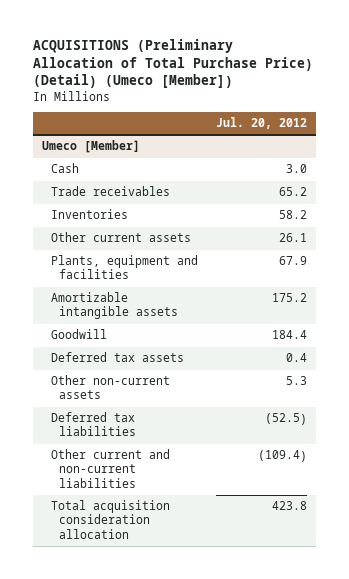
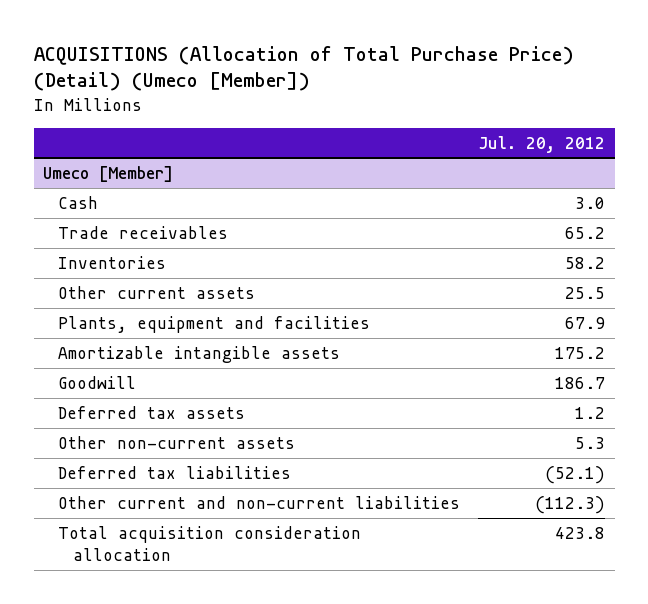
[32,39,313,89] ACQUISITIONS (Preliminary Allocation of Total Purchase Price) (Detail) (Umeco [Member]) -> [33,45,574,92] ACQUISITIONS (Allocation of Total Purchase Price) (Detail) (Umeco [Member])
[279,233,308,243] 26.1 -> [565,286,606,299] 25.5
[272,330,308,340] 184.4 -> [555,376,606,389] 186.7
[286,353,308,363] 0.4 -> [575,406,606,419] 1.2
[265,413,308,426] (52.5) -> [545,465,606,484] (52.1)
[258,450,308,463] (109.4) -> [535,495,606,514] (112.3)

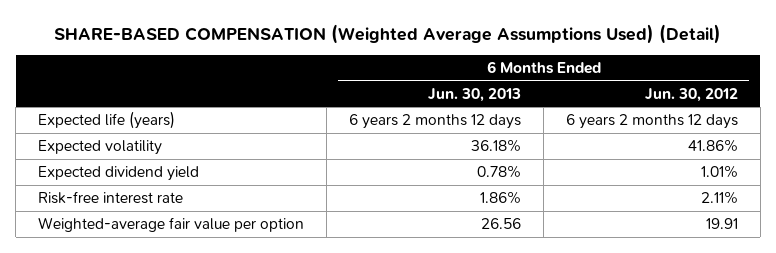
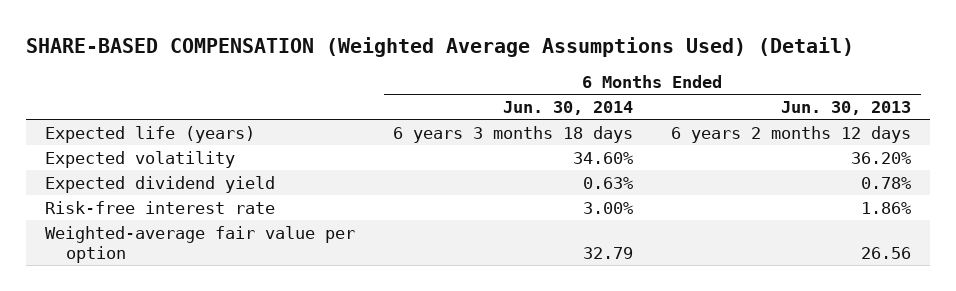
[645,87,739,102] Jun. 30, 2012 -> none
none -> [503,100,634,115] Jun. 30, 2014
[471,138,522,152] 36.18% -> [851,151,912,164] 36.20%

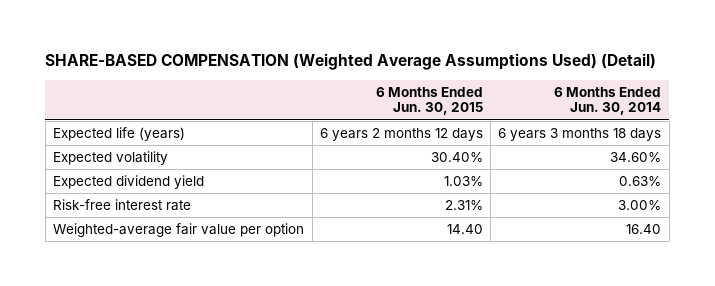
[781,100,912,115] Jun. 30, 2013 -> none
none -> [375,86,483,116] 6 Months Ended Jun. 30, 2015
[583,246,634,259] 32.79 -> [626,224,662,235] 16.40

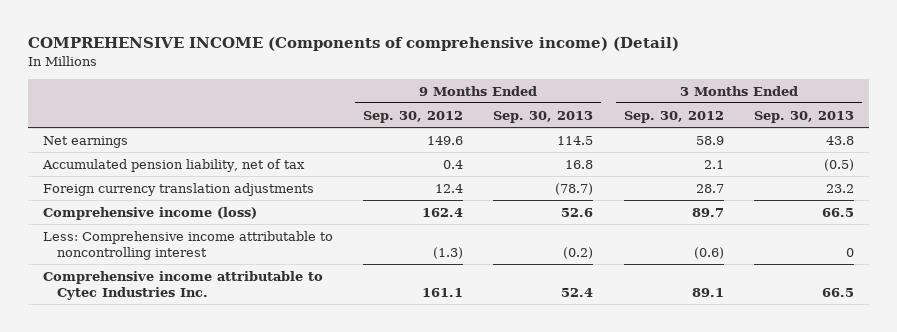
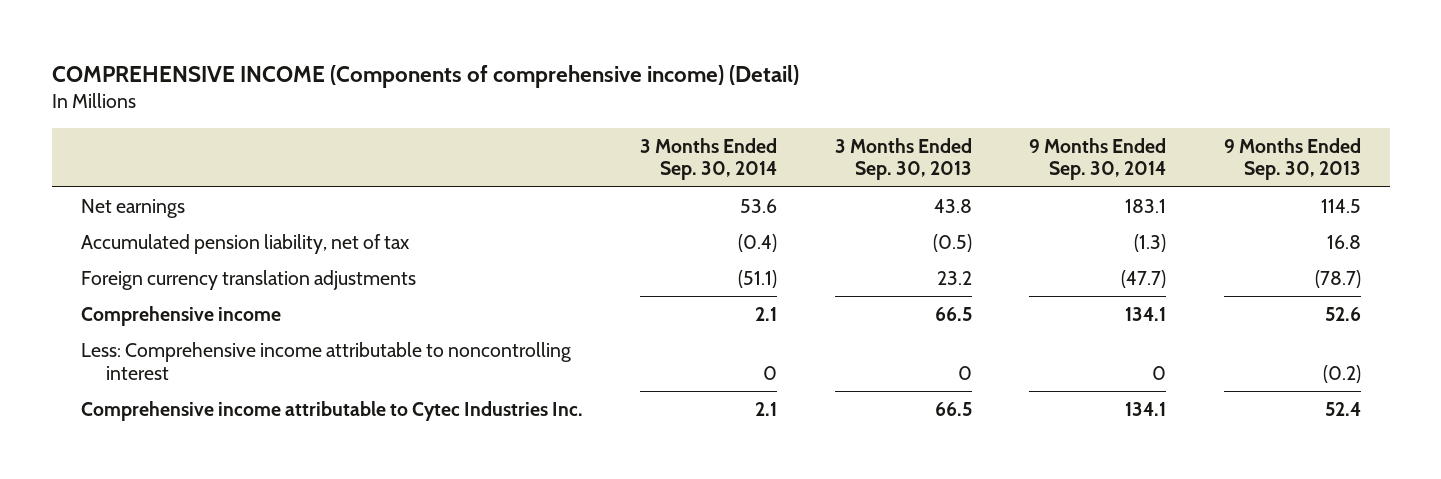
[363,110,464,123] Sep. 30, 2012 -> none
[623,110,724,123] Sep. 30, 2012 -> none
none -> [640,137,778,181] 3 Months Ended Sep. 30, 2014
none -> [1029,137,1167,181] 9 Months Ended Sep. 30, 2014
[42,206,257,220] Comprehensive income (loss) -> [80,305,281,326] Comprehensive income

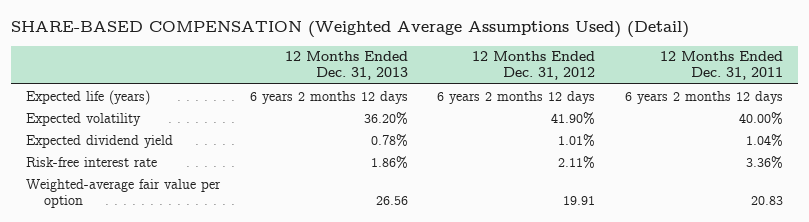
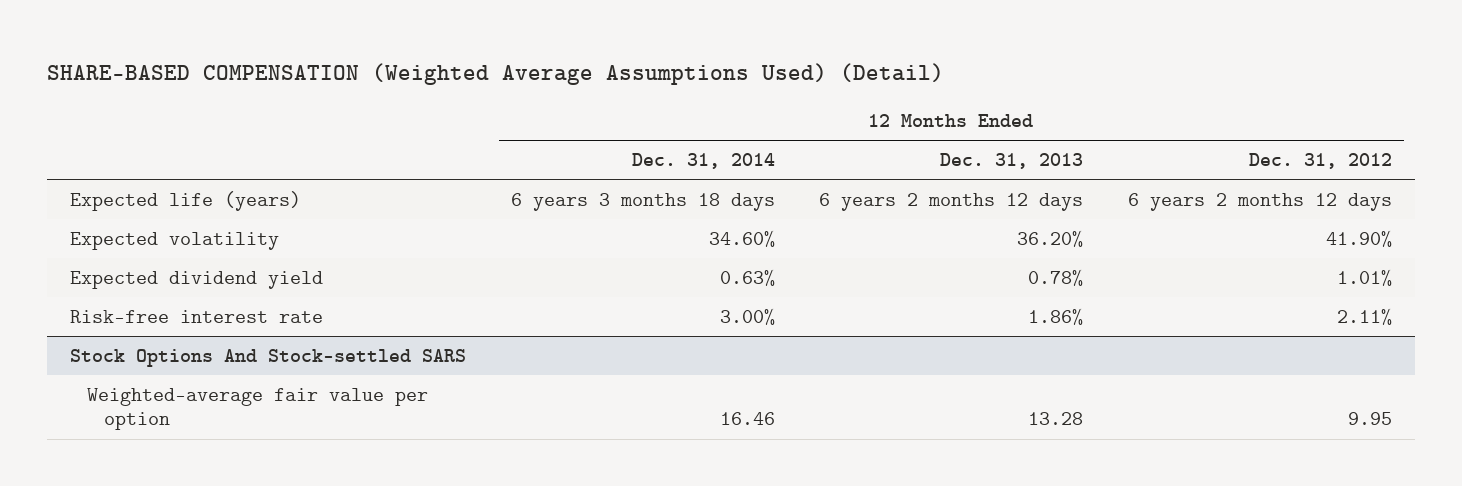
[660,51,784,81] 12 Months Ended Dec. 31, 2011 -> none
none -> [631,153,775,170] Dec. 31, 2014
none -> [69,349,466,368] Stock Options And Stock-settled SARS
[375,195,408,205] 26.56 -> [1028,412,1084,426] 13.28
[563,195,596,205] 19.91 -> [1348,412,1393,426] 9.95

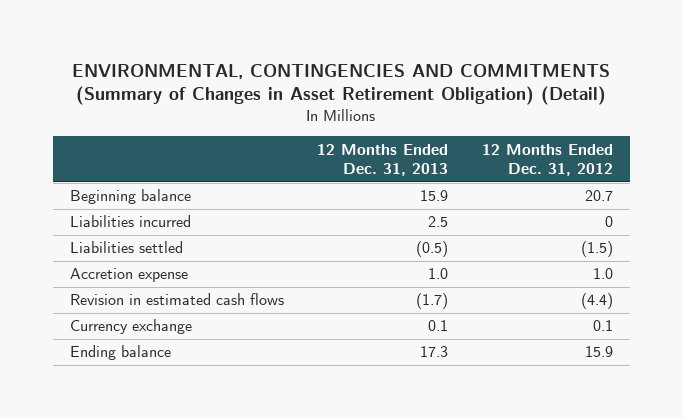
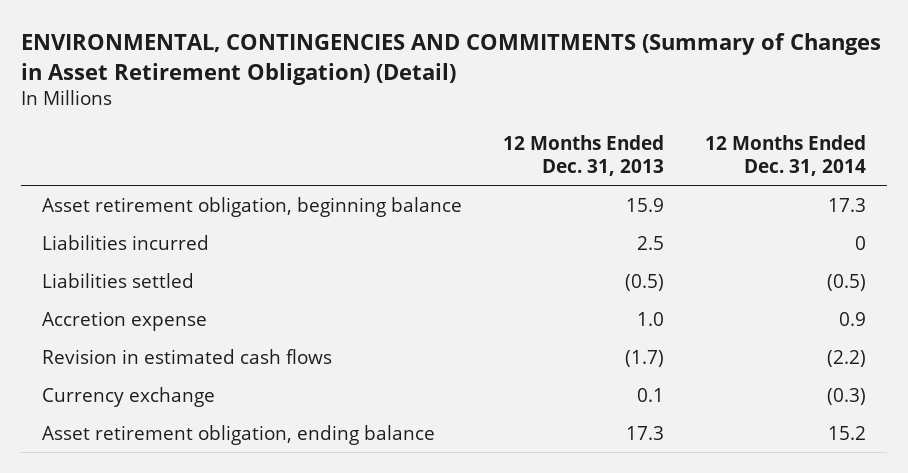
[481,143,613,177] 12 Months Ended Dec. 31, 2012 -> none
none -> [705,134,867,177] 12 Months Ended Dec. 31, 2014
[69,189,191,205] Beginning balance -> [41,196,462,217] Asset retirement obligation, beginning balance
[69,345,171,361] Ending balance -> [41,424,435,445] Asset retirement obligation, ending balance

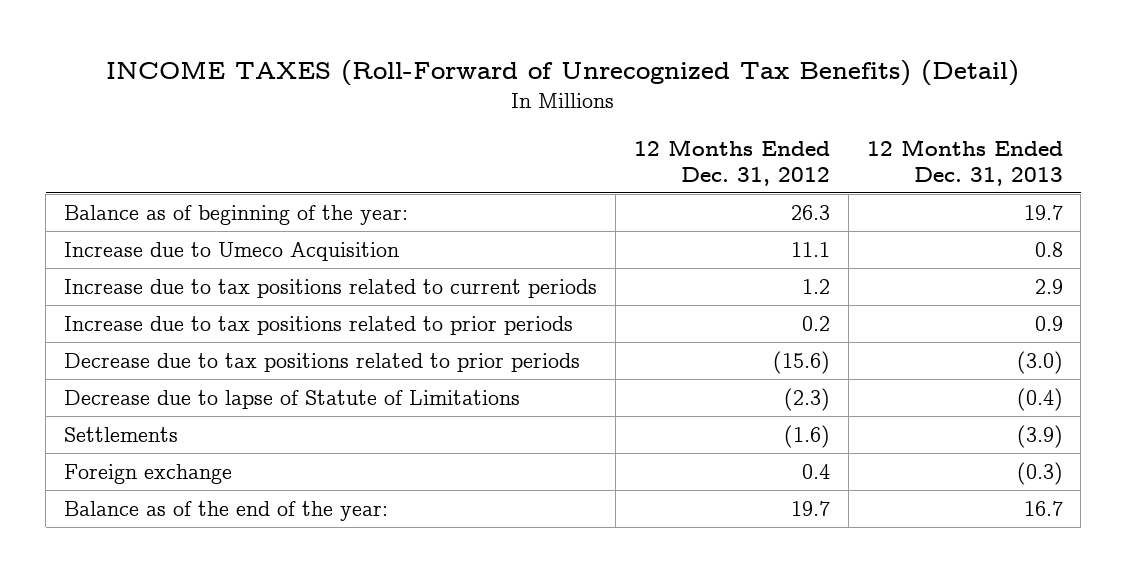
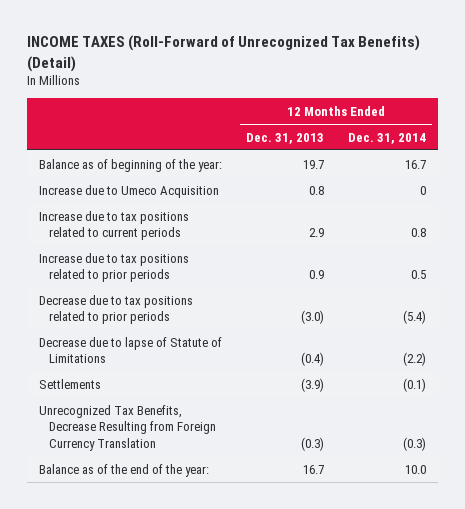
[633,138,830,186] 12 Months Ended Dec. 31, 2012 -> none
none -> [347,132,426,144] Dec. 31, 2014
[64,463,233,484] Foreign exchange -> none
none -> [39,404,216,451] Unrecognized Tax Benefits, Decrease Resulting from Foreign Currency Translation

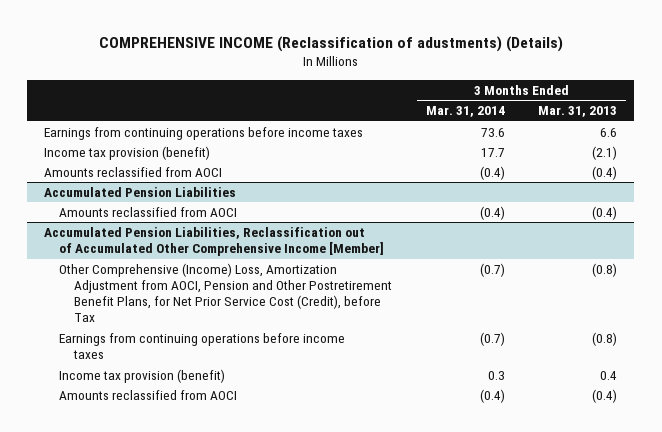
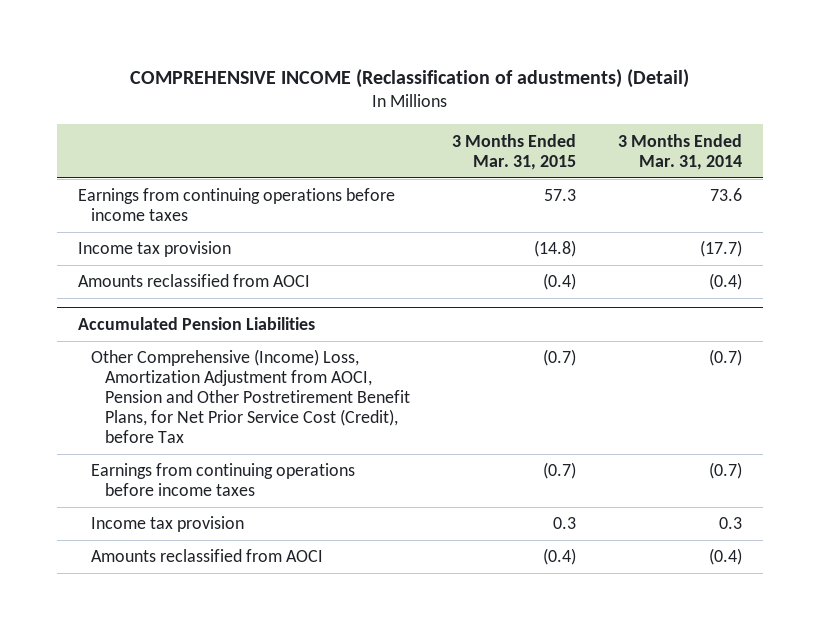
[98,36,563,53] COMPREHENSIVE INCOME (Reclassification of adustments) (Details) -> [129,68,689,88] COMPREHENSIVE INCOME (Reclassification of adustments) (Detail)
[538,106,618,118] Mar. 31, 2013 -> none
none -> [451,133,576,170] 3 Months Ended Mar. 31, 2015
[44,145,211,160] Income tax provision (benefit) -> [77,241,231,258] Income tax provision
[480,147,505,157] 17.7 -> [699,240,742,258] (17.7)
[59,206,238,217] Amounts reclassified from AOCI -> none
[44,226,385,257] Accumulated Pension Liabilities, Reclassification out of Accumulated Other Comprehensive Income [Member] -> none
[59,368,226,383] Income tax provision (benefit) -> [91,516,245,533] Income tax provision

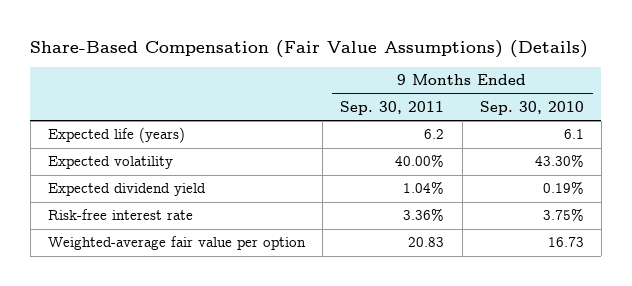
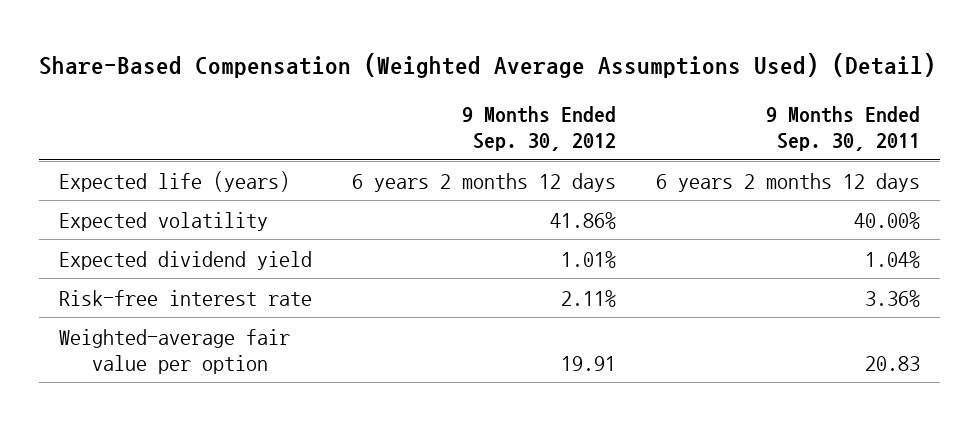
[30,39,589,58] Share-Based Compensation (Fair Value Assumptions) (Details) -> [39,52,937,78] Share-Based Compensation (Weighted Average Assumptions Used) (Detail)
[479,100,584,115] Sep. 30, 2010 -> none
none -> [461,106,616,152] 9 Months Ended Sep. 30, 2012
[424,129,445,140] 6.2 -> [655,172,920,192] 6 years 2 months 12 days

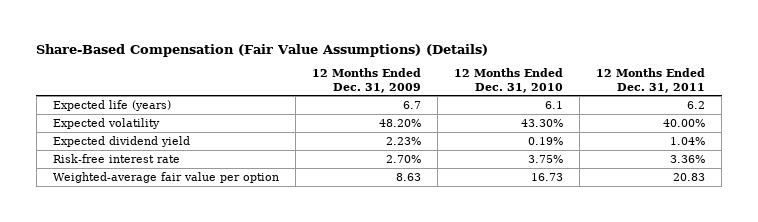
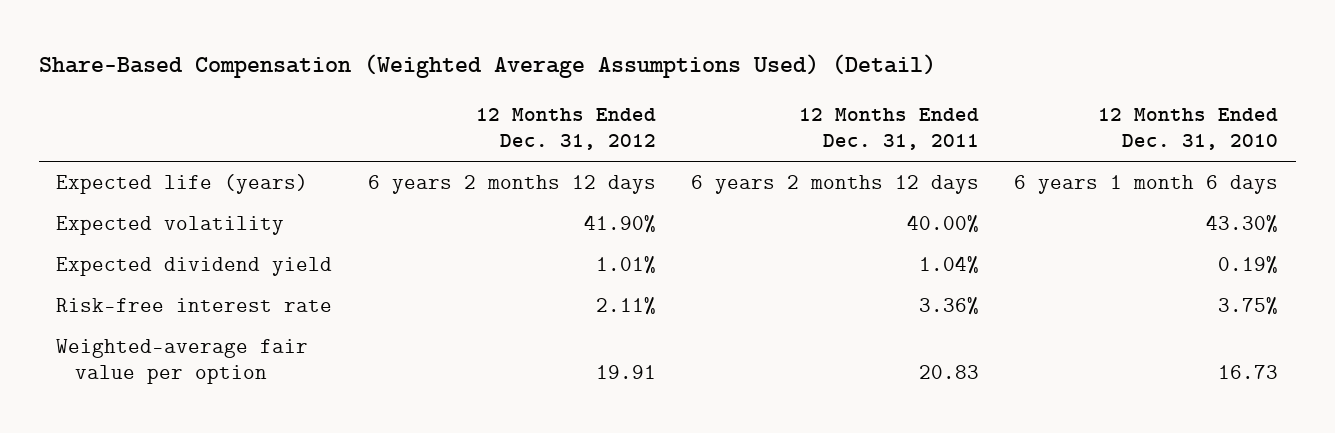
[36,43,489,57] Share-Based Compensation (Fair Value Assumptions) (Details) -> [38,54,936,79] Share-Based Compensation (Weighted Average Assumptions Used) (Detail)
[312,68,422,93] 12 Months Ended Dec. 31, 2009 -> none
none -> [475,108,656,151] 12 Months Ended Dec. 31, 2012
[545,100,564,109] 6.1 -> [1014,175,1279,195] 6 years 1 month 6 days
[687,100,706,109] 6.2 -> [690,175,979,195] 6 years 2 months 12 days

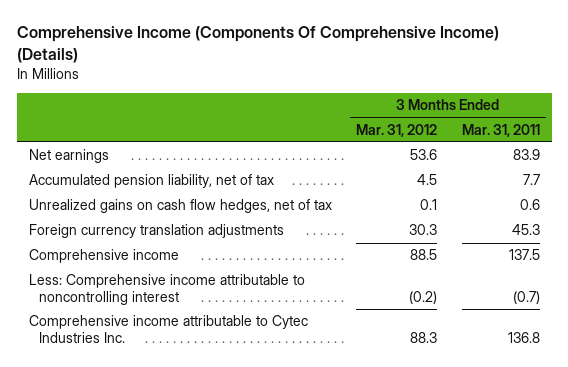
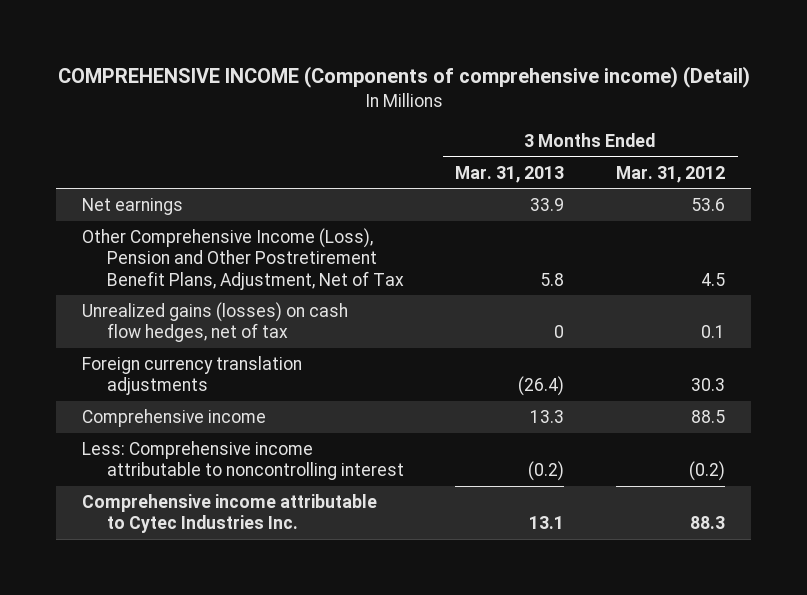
[16,26,499,63] Comprehensive Income (Components Of Comprehensive Income) (Details) -> [57,66,750,89] COMPREHENSIVE INCOME (Components of comprehensive income) (Detail)
[461,123,540,137] Mar. 31, 2011 -> none
none -> [455,165,565,183] Mar. 31, 2013
[28,174,274,189] Accumulated pension liability, net of tax -> none
none -> [81,228,404,290] Other Comprehensive Income (Loss), Pension and Other Postretirement Benefit Plans, Adjustment, Net of Tax
[28,199,332,214] Unrealized gains on cash flow hedges, net of tax -> [81,302,348,343] Unrealized gains (losses) on cash flow hedges, net of tax

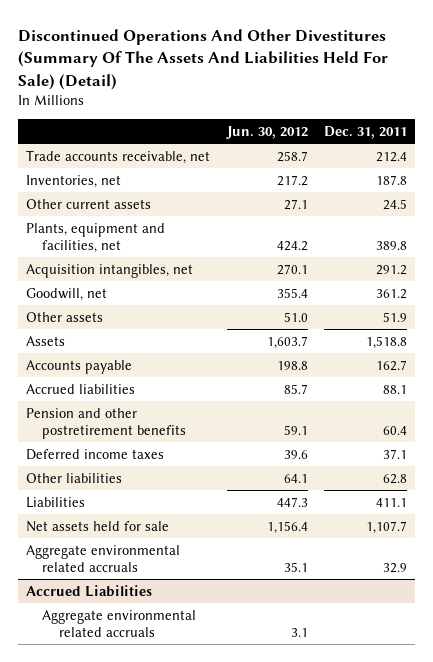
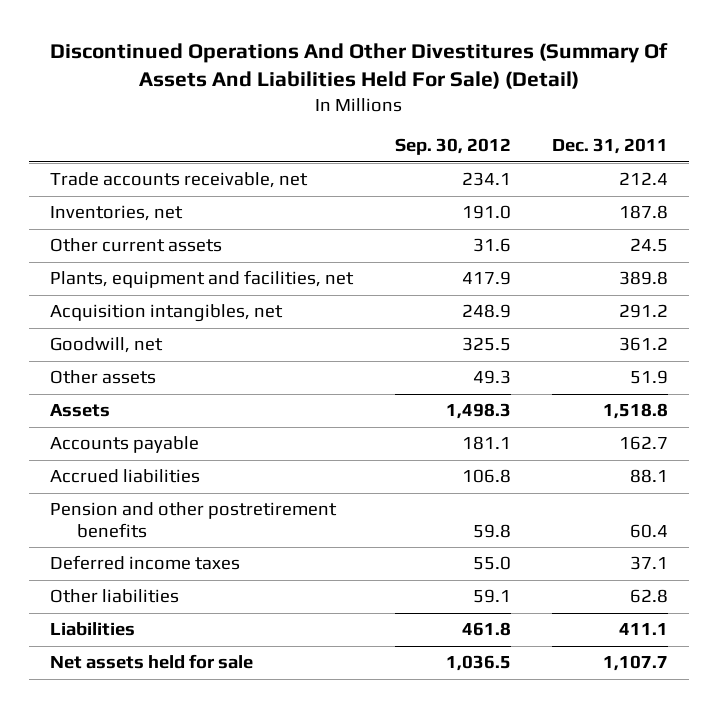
[18,28,389,90] Discontinued Operations And Other Divestitures (Summary Of The Assets And Liabilities Held For Sale) (Detail) -> [50,42,669,89] Discontinued Operations And Other Divestitures (Summary Of Assets And Liabilities Held For Sale) (Detail)
[225,125,308,139] Jun. 30, 2012 -> none
none -> [394,138,511,156] Sep. 30, 2012
[26,544,181,572] Aggregate environmental related accruals -> none
[26,584,153,597] Accrued Liabilities -> none
[42,609,197,637] Aggregate environmental related accruals -> none

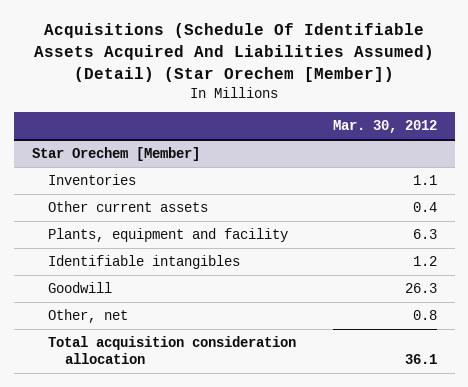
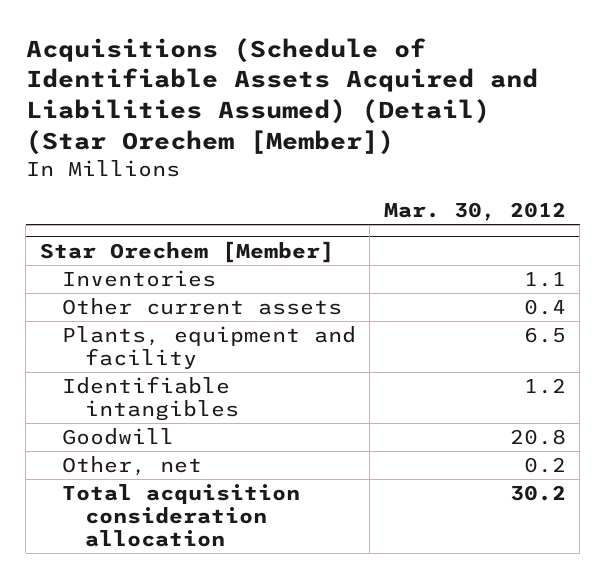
[34,23,435,82] Acquisitions (Schedule Of Identifiable Assets Acquired And Liabilities Assumed) (Detail) (Star Orechem [Member]) -> [25,37,538,156] Acquisitions (Schedule of Identifiable Assets Acquired and Liabilities Assumed) (Detail) (Star Orechem [Member])
[412,229,437,240] 6.3 -> [523,327,566,344] 6.5
[404,283,437,294] 26.3 -> [509,429,566,446] 20.8
[412,310,437,321] 0.8 -> [523,457,566,474] 0.2
[404,354,437,365] 36.1 -> [509,485,566,502] 30.2

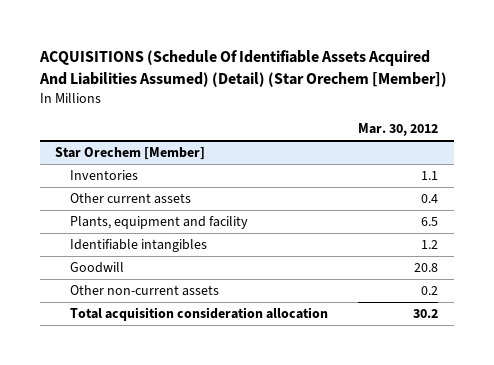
[25,37,538,156] Acquisitions (Schedule of Identifiable Assets Acquired and Liabilities Assumed) (Detail) (Star Orechem [Member]) -> [39,49,448,87] ACQUISITIONS (Schedule Of Identifiable Assets Acquired And Liabilities Assumed) (Detail) (Star Orechem [Member])
[62,456,203,477] Other, net -> none
none -> [69,285,219,297] Other non-current assets

